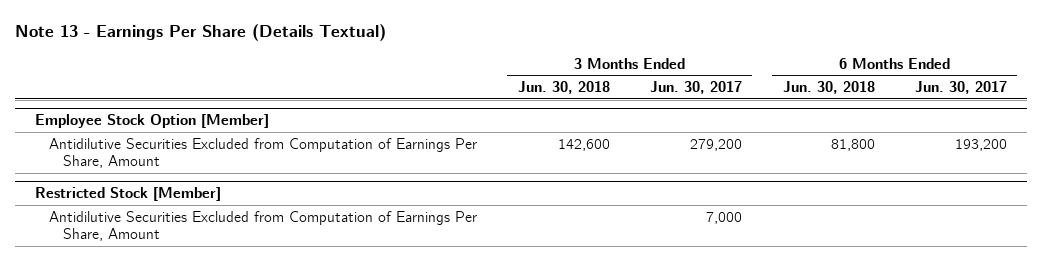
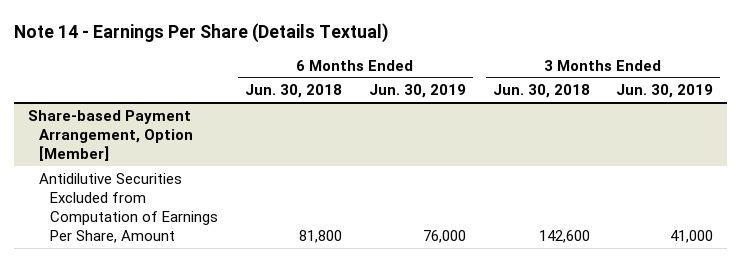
[14,24,386,42] Note 13 - Earnings Per Share (Details Textual) -> [14,22,389,43] Note 14 - Earnings Per Share (Details Textual)
[650,81,743,95] Jun. 30, 2017 -> none
[914,81,1007,95] Jun. 30, 2017 -> none
none -> [368,84,466,99] Jun. 30, 2019
none -> [616,84,714,99] Jun. 30, 2019
[34,114,269,129] Employee Stock Option [Member] -> [27,109,193,161] Share-based Payment Arrangement, Option [Member]
[34,187,221,202] Restricted Stock [Member] -> none
[49,210,478,241] Antidilutive Securities Excluded from Computation of Earnings Per Share, Amount -> none

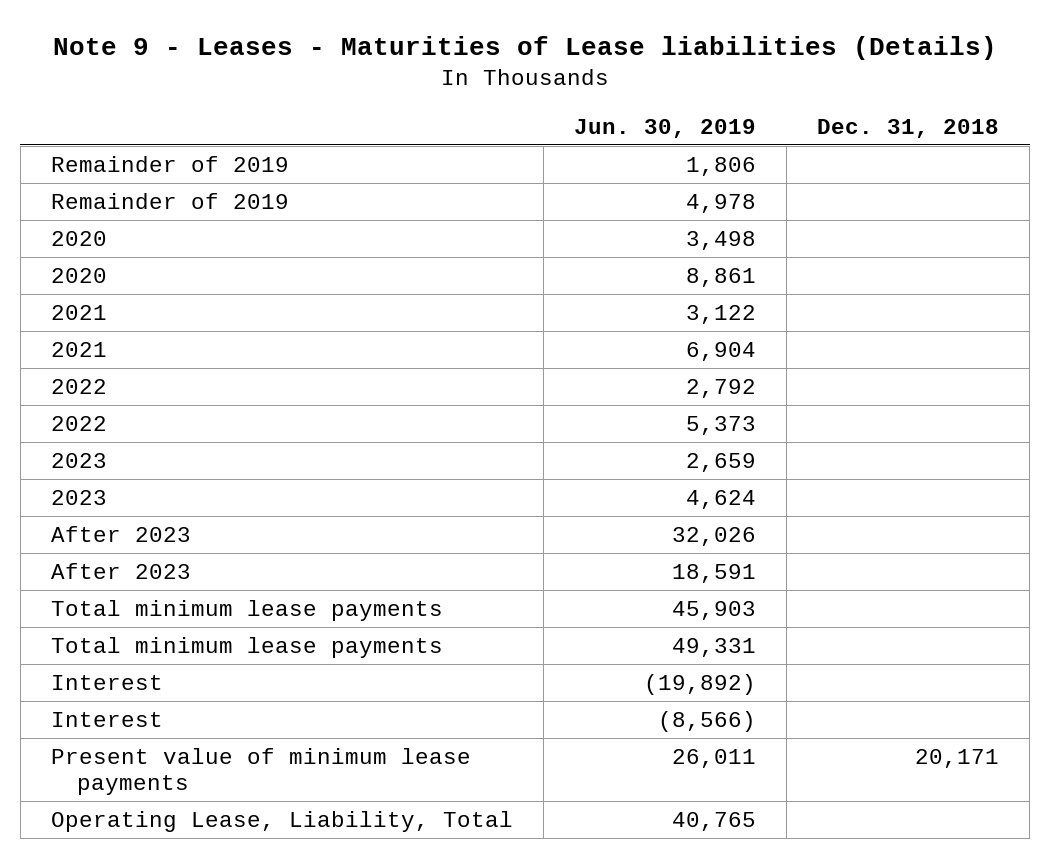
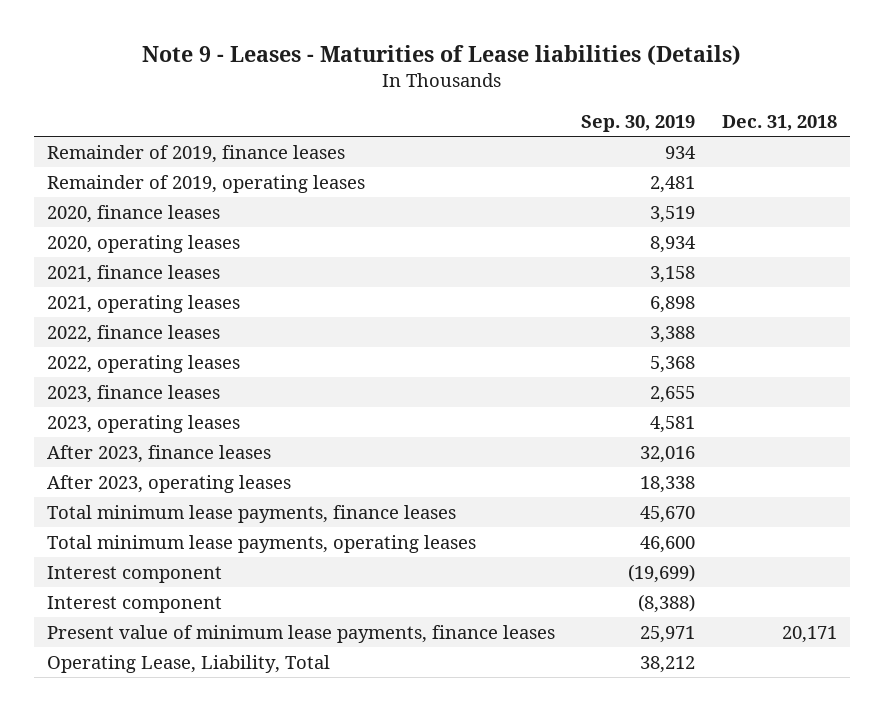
[573,118,756,138] Jun. 30, 2019 -> none
none -> [581,114,696,132] Sep. 30, 2019
[50,155,289,172] Remainder of 2019 -> [46,144,345,163] Remainder of 2019, finance leases
[50,192,289,209] Remainder of 2019 -> [46,174,365,193] Remainder of 2019, operating leases
[50,230,107,246] 2020 -> [46,204,220,223] 2020, finance leases
[50,267,107,283] 2020 -> [46,234,240,253] 2020, operating leases
[50,304,107,320] 2021 -> [46,264,220,283] 2021, finance leases
[50,341,107,357] 2021 -> [46,294,240,313] 2021, operating leases
[50,378,107,394] 2022 -> [46,324,220,343] 2022, finance leases
[50,415,107,431] 2022 -> [46,354,240,373] 2022, operating leases
[50,452,107,468] 2023 -> [46,384,220,403] 2023, finance leases
[50,489,107,505] 2023 -> [46,414,240,433] 2023, operating leases
[50,525,191,542] After 2023 -> [46,444,271,463] After 2023, finance leases
[50,562,191,579] After 2023 -> [46,474,291,493] After 2023, operating leases
[50,599,443,621] Total minimum lease payments -> [46,504,456,523] Total minimum lease payments, finance leases
[50,636,443,658] Total minimum lease payments -> [46,534,476,553] Total minimum lease payments, operating leases
[50,674,163,690] Interest -> [46,565,222,583] Interest component
[50,711,163,727] Interest -> [46,595,222,613] Interest component
[50,747,471,796] Present value of minimum lease payments -> [46,624,555,643] Present value of minimum lease payments, finance leases

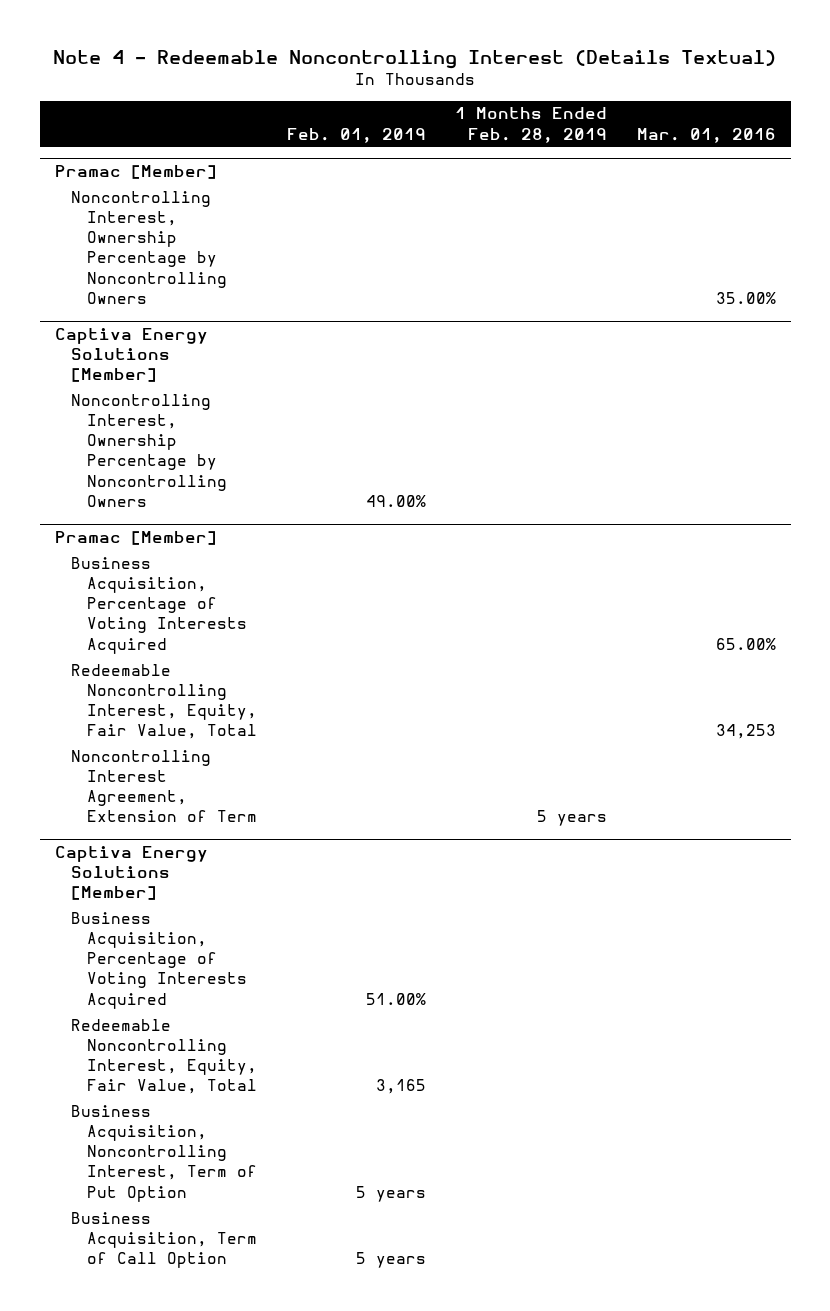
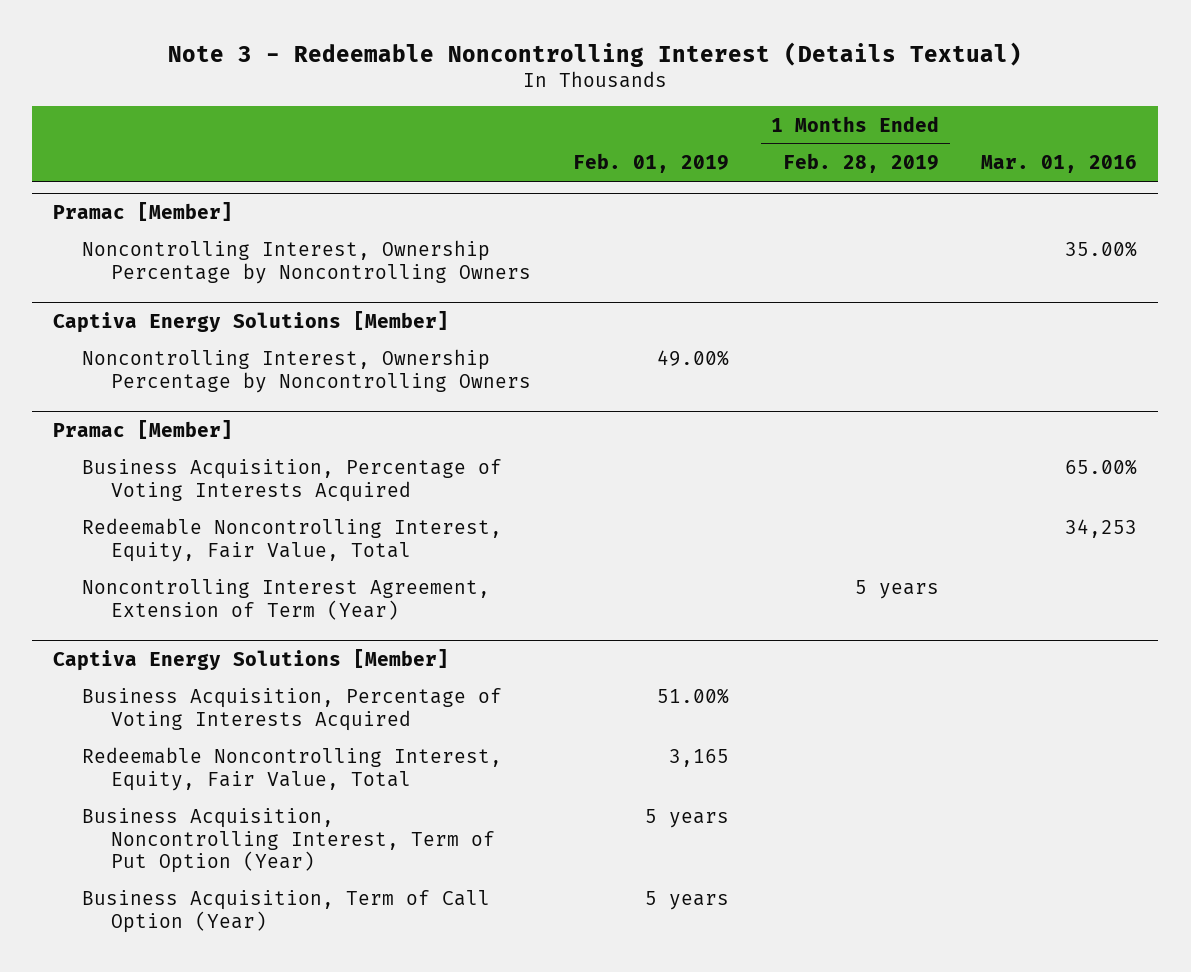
[53,50,777,70] Note 4 - Redeemable Noncontrolling Interest (Details Textual) -> [168,41,1023,67] Note 3 - Redeemable Noncontrolling Interest (Details Textual)
[70,749,258,823] Noncontrolling Interest Agreement, Extension of Term -> [82,579,491,620] Noncontrolling Interest Agreement, Extension of Term (Year)
[70,1104,258,1202] Business Acquisition, Noncontrolling Interest, Term of Put Option -> [82,808,496,874] Business Acquisition, Noncontrolling Interest, Term of Put Option (Year)
[70,1211,258,1269] Business Acquisition, Term of Call Option -> [82,890,491,933] Business Acquisition, Term of Call Option (Year)

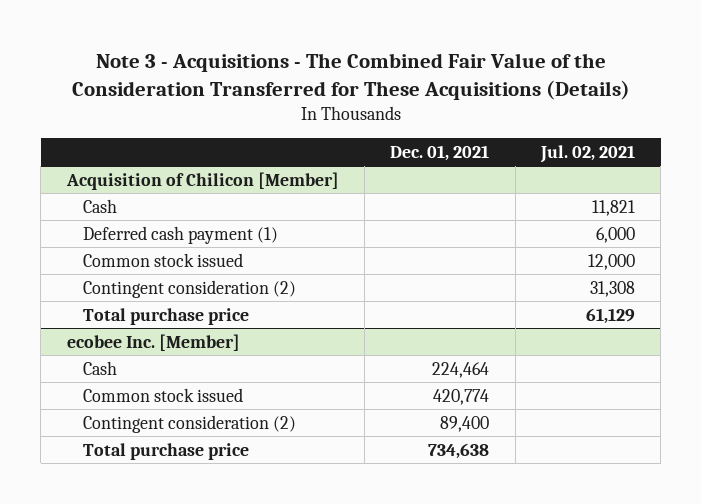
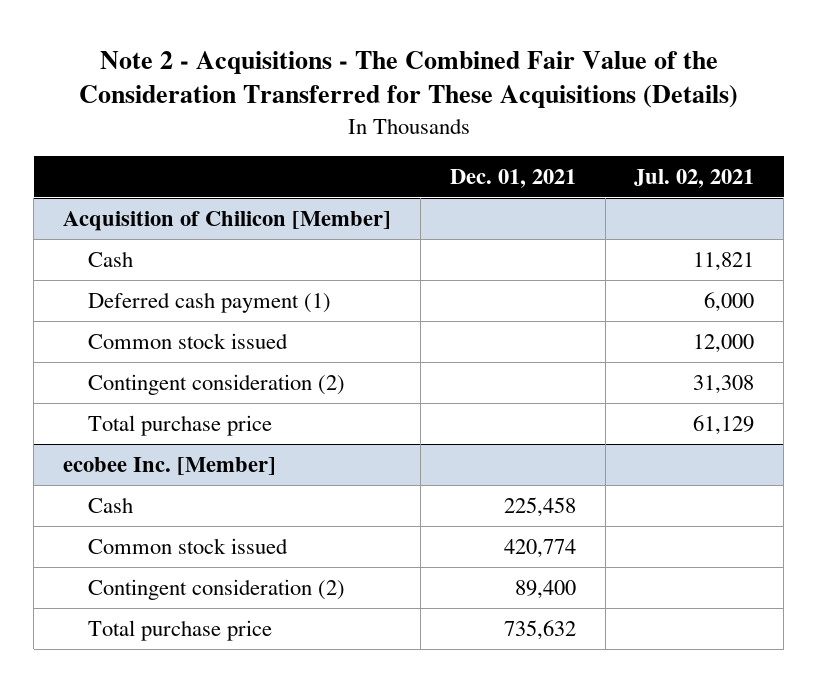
[71,53,630,101] Note 3 - Acquisitions - The Combined Fair Value of the Consideration Transferred for These Acquisitions (Details) -> [78,50,738,109] Note 2 - Acquisitions - The Combined Fair Value of the Consideration Transferred for These Acquisitions (Details)
[432,361,490,378] 224,464 -> [503,496,576,517] 225,458
[428,442,490,459] 734,638 -> [503,619,576,640] 735,632

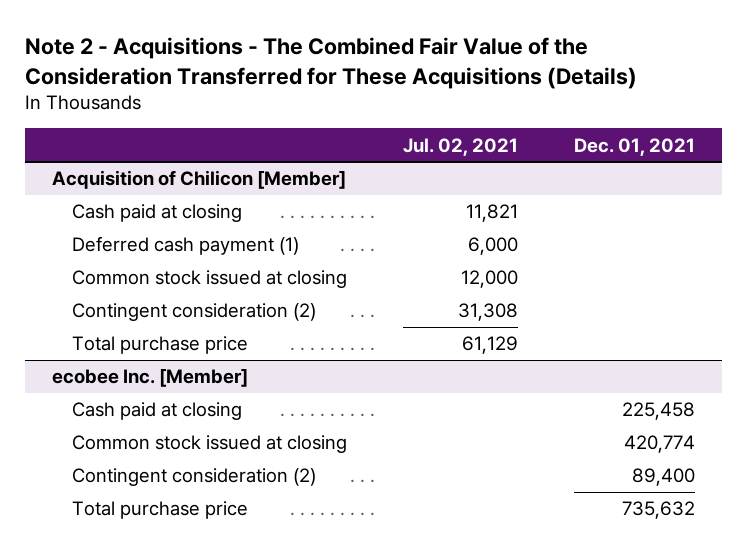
[87,250,133,267] Cash -> [72,204,243,223] Cash paid at closing
[87,332,288,349] Common stock issued -> [72,270,348,289] Common stock issued at closing
[87,496,133,513] Cash -> [72,402,243,421] Cash paid at closing
[87,537,288,554] Common stock issued -> [72,435,348,454] Common stock issued at closing

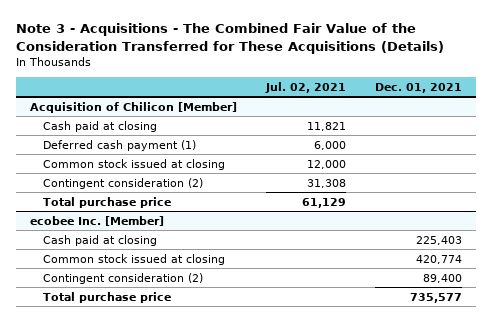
[24,37,637,89] Note 2 - Acquisitions - The Combined Fair Value of the Consideration Transferred for These Acquisitions (Details) -> [15,23,444,54] Note 3 - Acquisitions - The Combined Fair Value of the Consideration Transferred for These Acquisitions (Details)
[621,402,695,421] 225,458 -> [415,235,462,245] 225,403
[621,501,695,520] 735,632 -> [409,292,462,303] 735,577

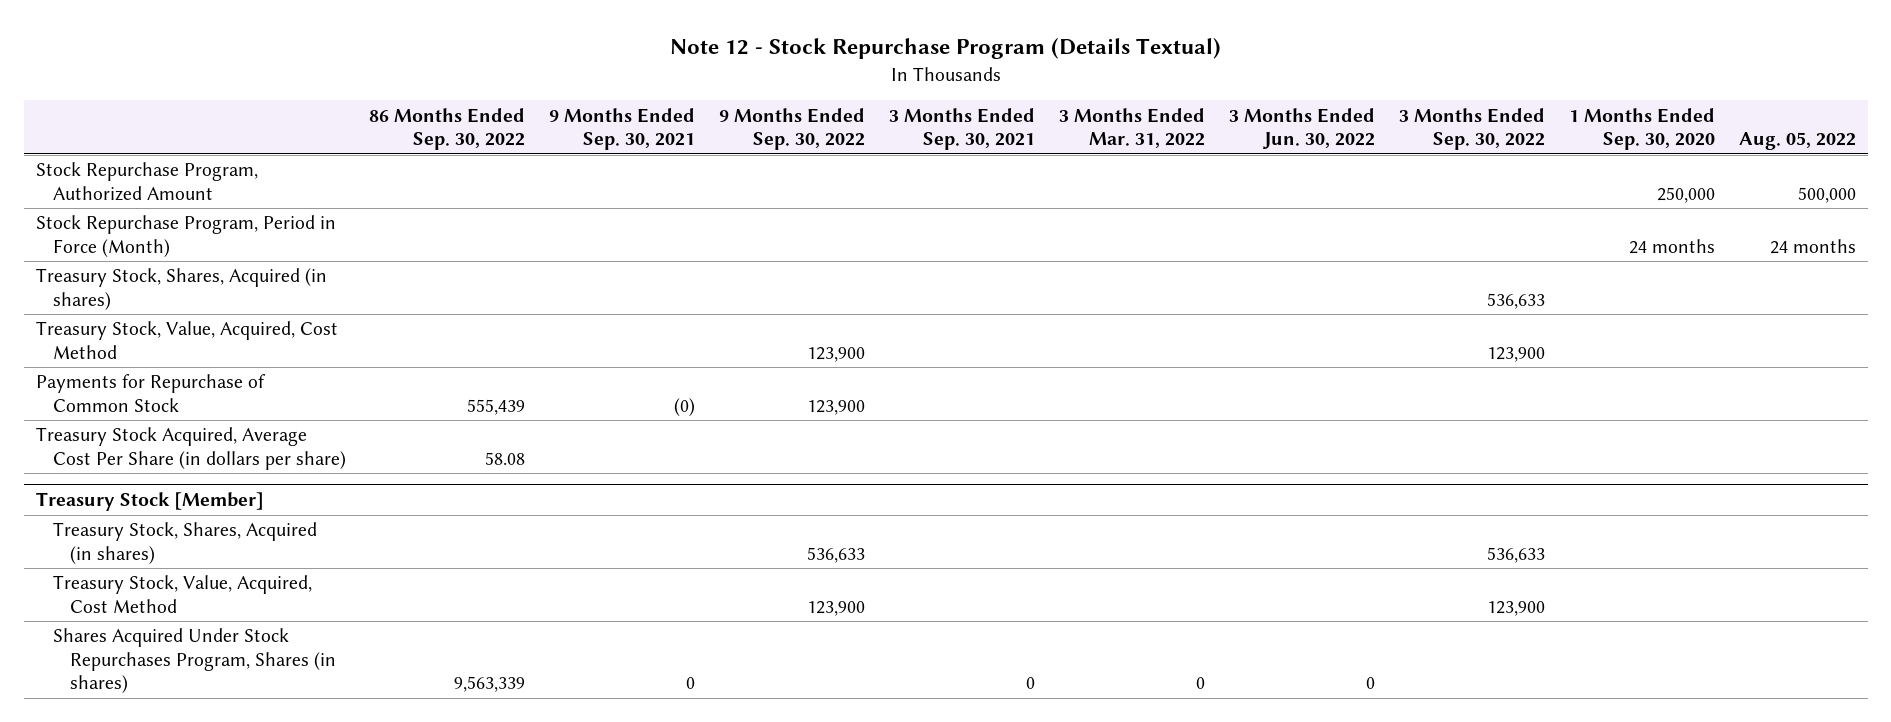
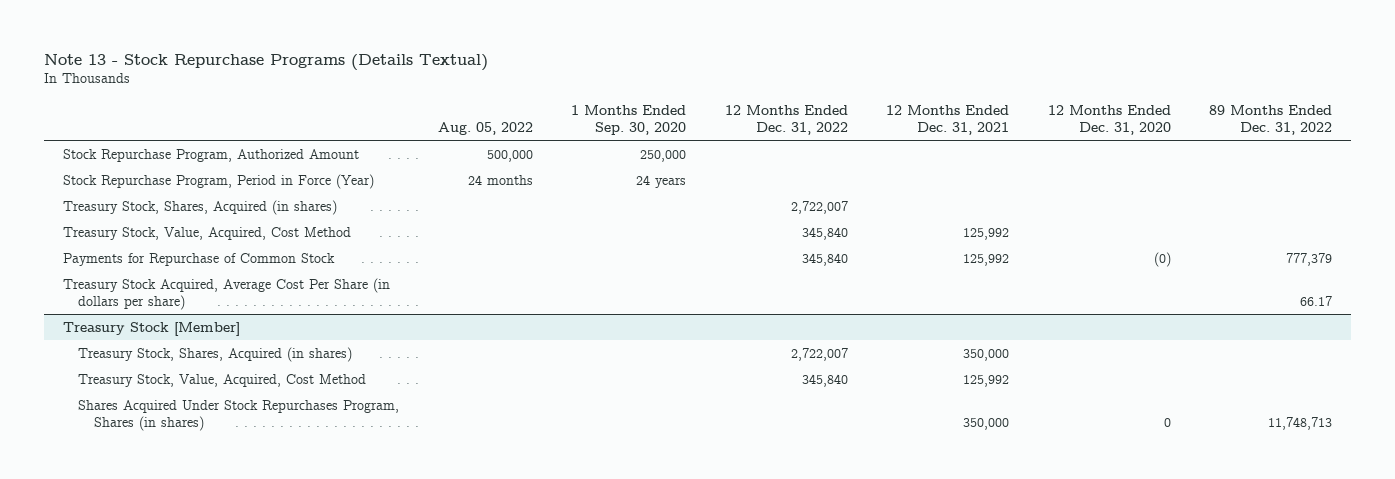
[669,38,1221,60] Note 12 - Stock Repurchase Program (Details Textual) -> [43,53,488,71] Note 13 - Stock Repurchase Programs (Details Textual)
[369,107,526,151] 86 Months Ended Sep. 30, 2022 -> none
[549,107,696,151] 9 Months Ended Sep. 30, 2021 -> none
[719,107,866,151] 9 Months Ended Sep. 30, 2022 -> none
[889,107,1036,151] 3 Months Ended Sep. 30, 2021 -> none
[1059,107,1206,149] 3 Months Ended Mar. 31, 2022 -> none
[1228,107,1375,150] 3 Months Ended Jun. 30, 2022 -> none
[1398,107,1545,151] 3 Months Ended Sep. 30, 2022 -> none
none -> [724,104,848,135] 12 Months Ended Dec. 31, 2022
none -> [886,104,1010,135] 12 Months Ended Dec. 31, 2021
none -> [1047,104,1171,135] 12 Months Ended Dec. 31, 2020
none -> [1208,104,1332,135] 89 Months Ended Dec. 31, 2022
[35,215,336,257] Stock Repurchase Program, Period in Force (Month) -> [62,173,374,189] Stock Repurchase Program, Period in Force (Year)
[1628,238,1715,254] 24 months -> [636,174,687,188] 24 years

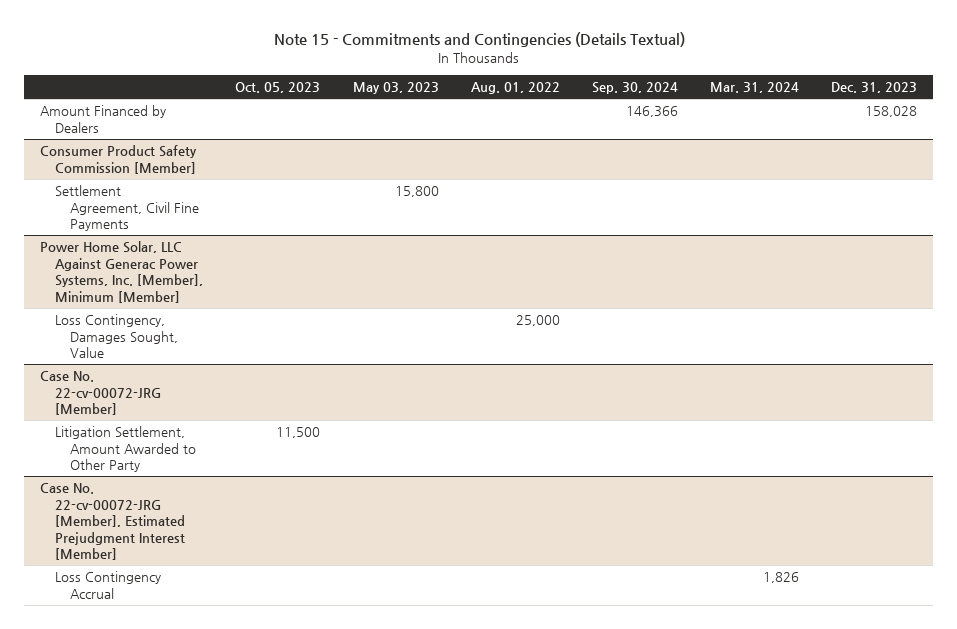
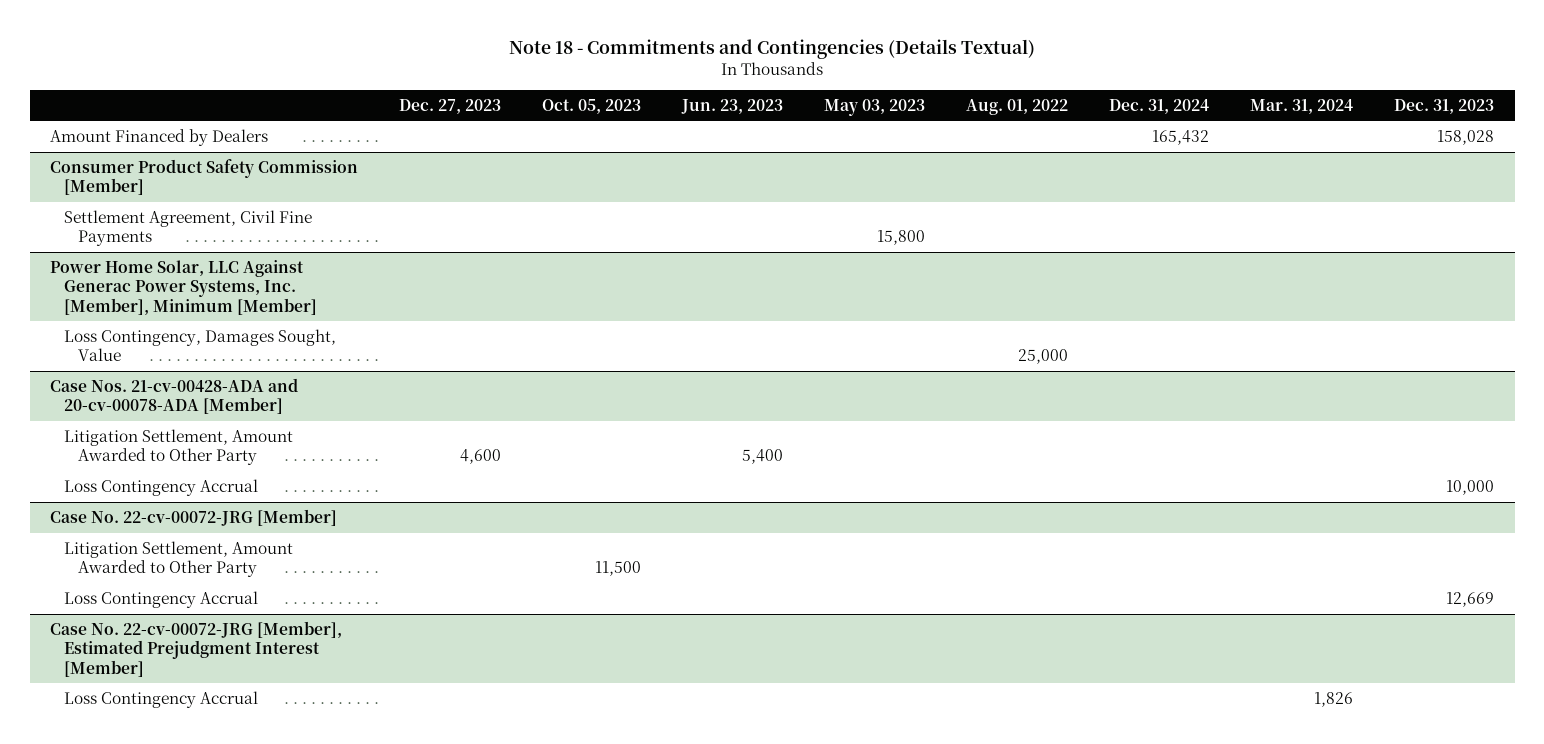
[273,32,685,48] Note 15 - Commitments and Contingencies (Details Textual) -> [509,38,1036,59] Note 18 - Commitments and Contingencies (Details Textual)
[591,82,678,95] Sep. 30, 2024 -> none
none -> [399,98,502,114] Dec. 27, 2023
none -> [681,98,784,114] Jun. 23, 2023
none -> [1109,98,1210,114] Dec. 31, 2024
none -> [50,377,299,415] Case Nos. 21-cv-00428-ADA and 20-cv-00078-ADA [Member]
none -> [64,428,294,466] Litigation Settlement, Amount Awarded to Other Party
none -> [64,478,259,496] Loss Contingency Accrual
none -> [64,590,259,608] Loss Contingency Accrual

